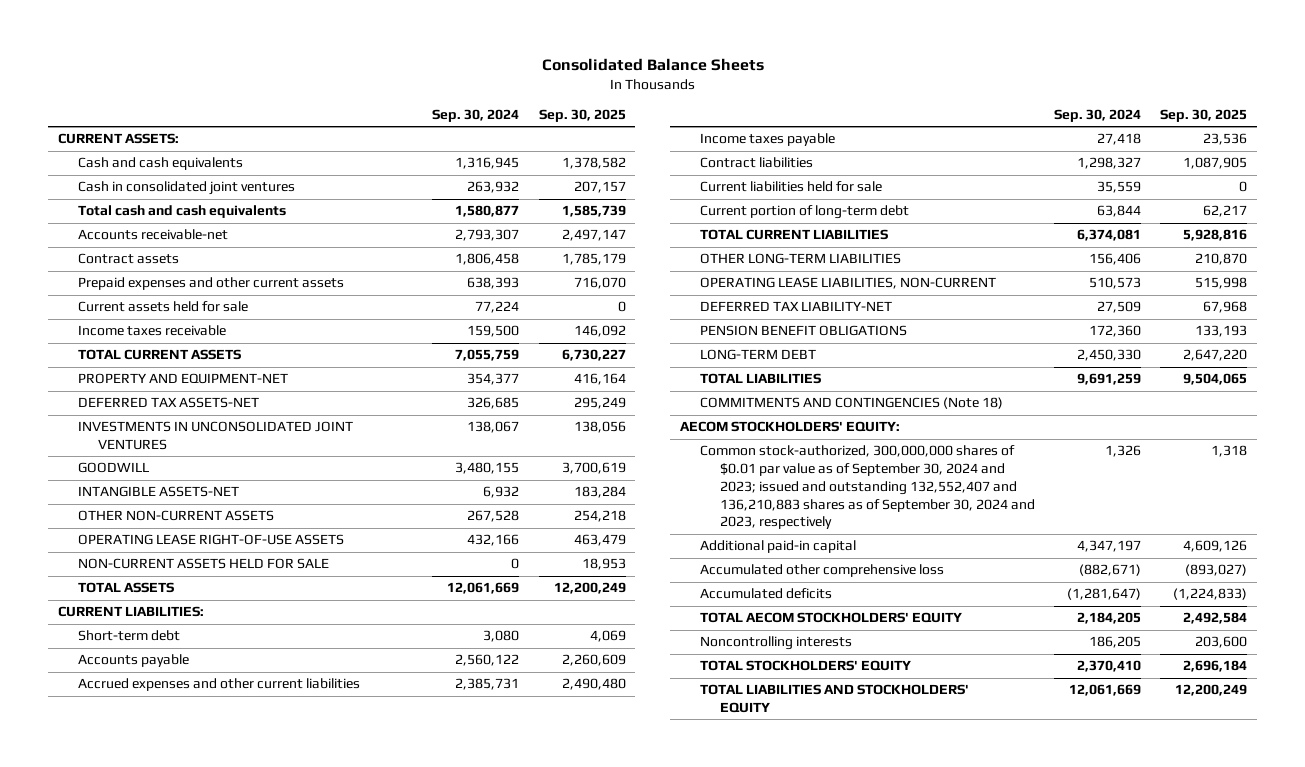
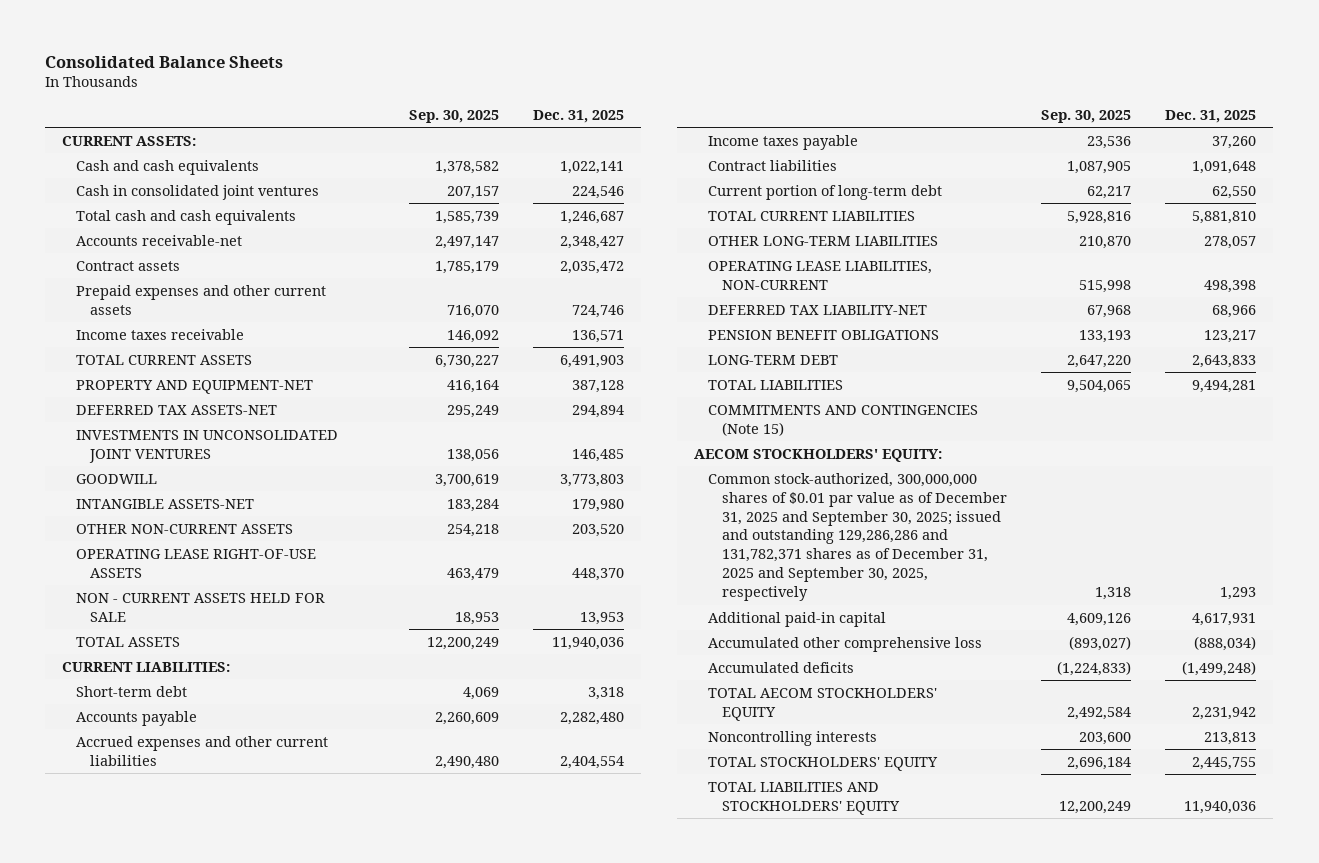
[432,108,520,122] Sep. 30, 2024 -> none
none -> [533,109,625,123] Dec. 31, 2025
[78,301,249,313] Current assets held for sale -> none
[78,558,330,570] NON-CURRENT ASSETS HELD FOR SALE -> [76,592,326,622] NON - CURRENT ASSETS HELD FOR SALE
[699,181,882,193] Current liabilities held for sale -> none
[699,397,1003,410] COMMITMENTS AND CONTINGENCIES (Note 18) -> [708,404,979,436] COMMITMENTS AND CONTINGENCIES (Note 15)
[699,445,1035,530] Common stock-authorized, 300,000,000 shares of $0.01 par value as of September 30, 2024 and 2023; issued and outstanding 132,552,407 and 136,210,883 shares as of September 30, 2024 and 2023, respectively -> [708,472,1008,602] Common stock-authorized, 300,000,000 shares of $0.01 par value as of December 31, 2025 and September 30, 2025; issued and outstanding 129,286,286 and 131,782,371 shares as of December 31, 2025 and September 30, 2025, respectively

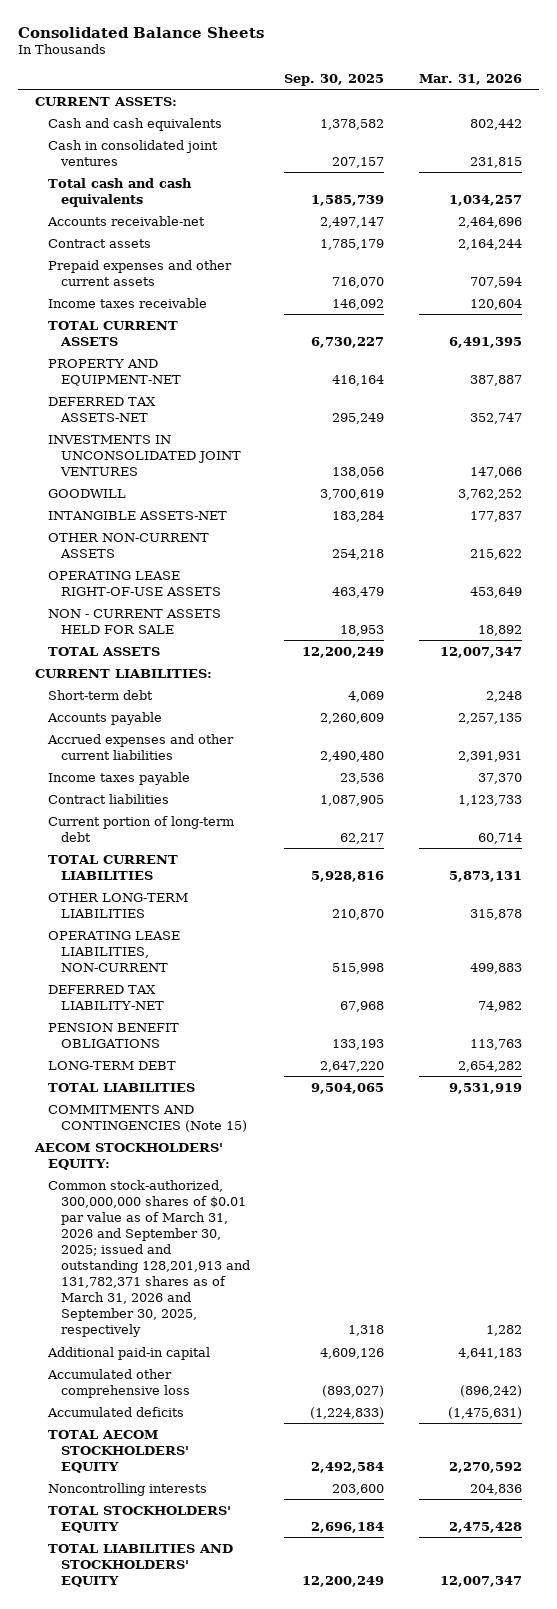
[533,109,625,123] Dec. 31, 2025 -> none
none -> [418,73,522,85] Mar. 31, 2026
[708,472,1008,602] Common stock-authorized, 300,000,000 shares of $0.01 par value as of December 31, 2025 and September 30, 2025; issued and outstanding 129,286,286 and 131,782,371 shares as of December 31, 2025 and September 30, 2025, respectively -> [48,1179,251,1338] Common stock-authorized, 300,000,000 shares of $0.01 par value as of March 31, 2026 and September 30, 2025; issued and outstanding 128,201,913 and 131,782,371 shares as of March 31, 2026 and September 30, 2025, respectively

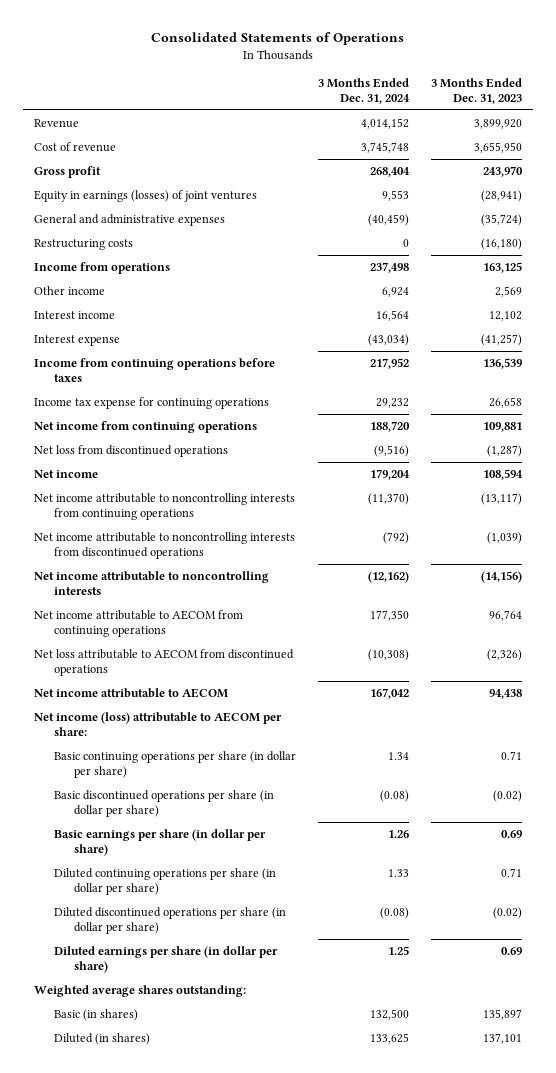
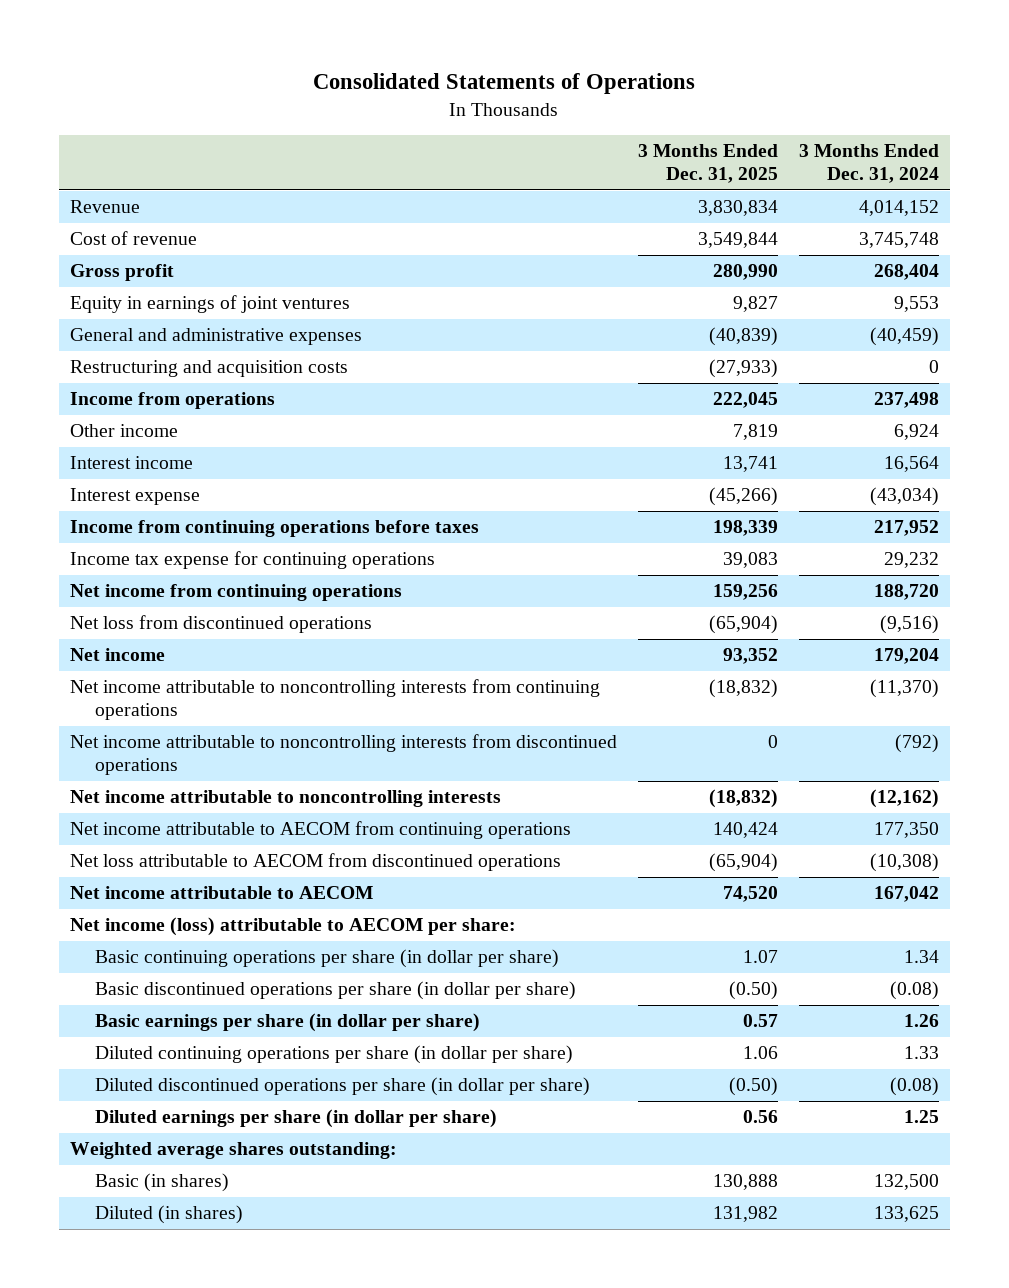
[431,78,523,104] 3 Months Ended Dec. 31, 2023 -> none
none -> [637,144,778,184] 3 Months Ended Dec. 31, 2025
[34,189,258,202] Equity in earnings (losses) of joint ventures -> [69,295,350,314] Equity in earnings of joint ventures
[34,238,134,250] Restructuring costs -> [69,360,348,378] Restructuring and acquisition costs

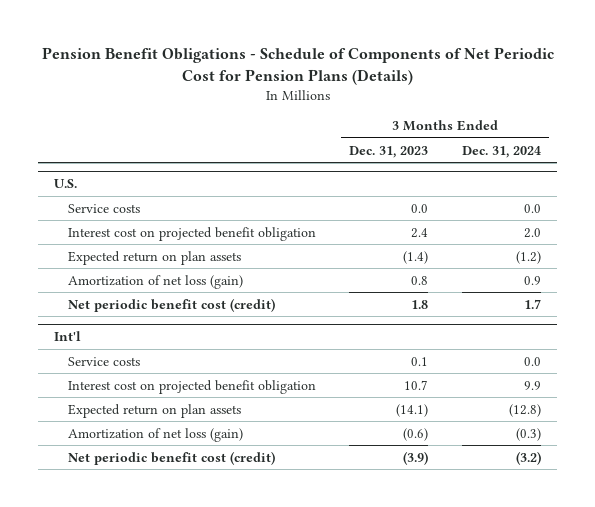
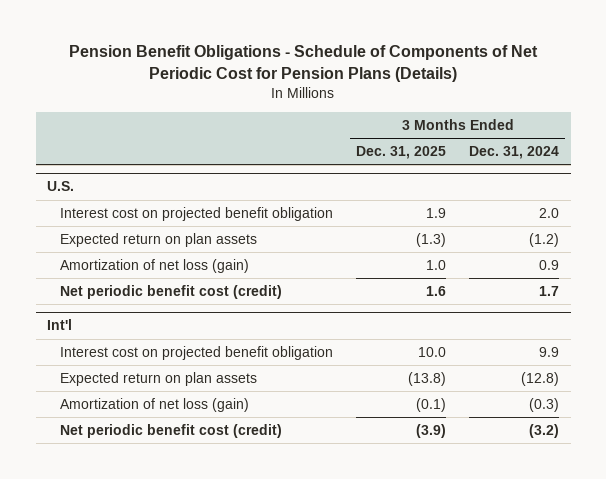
[349,145,429,158] Dec. 31, 2023 -> none
none -> [356,146,447,160] Dec. 31, 2025
[68,203,141,213] Service costs -> none
[68,356,141,366] Service costs -> none

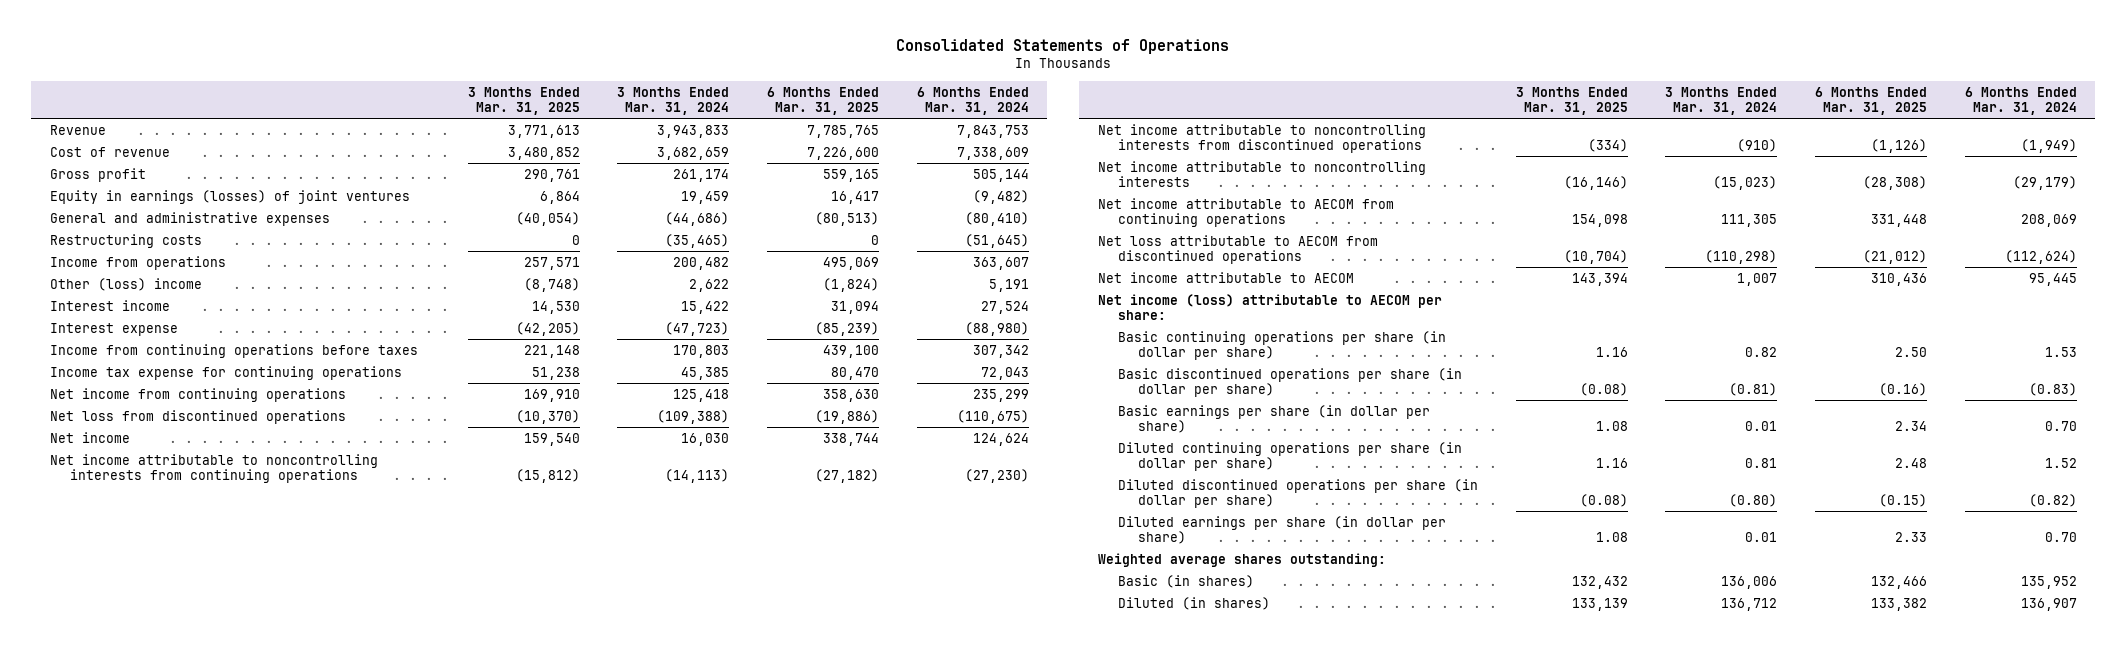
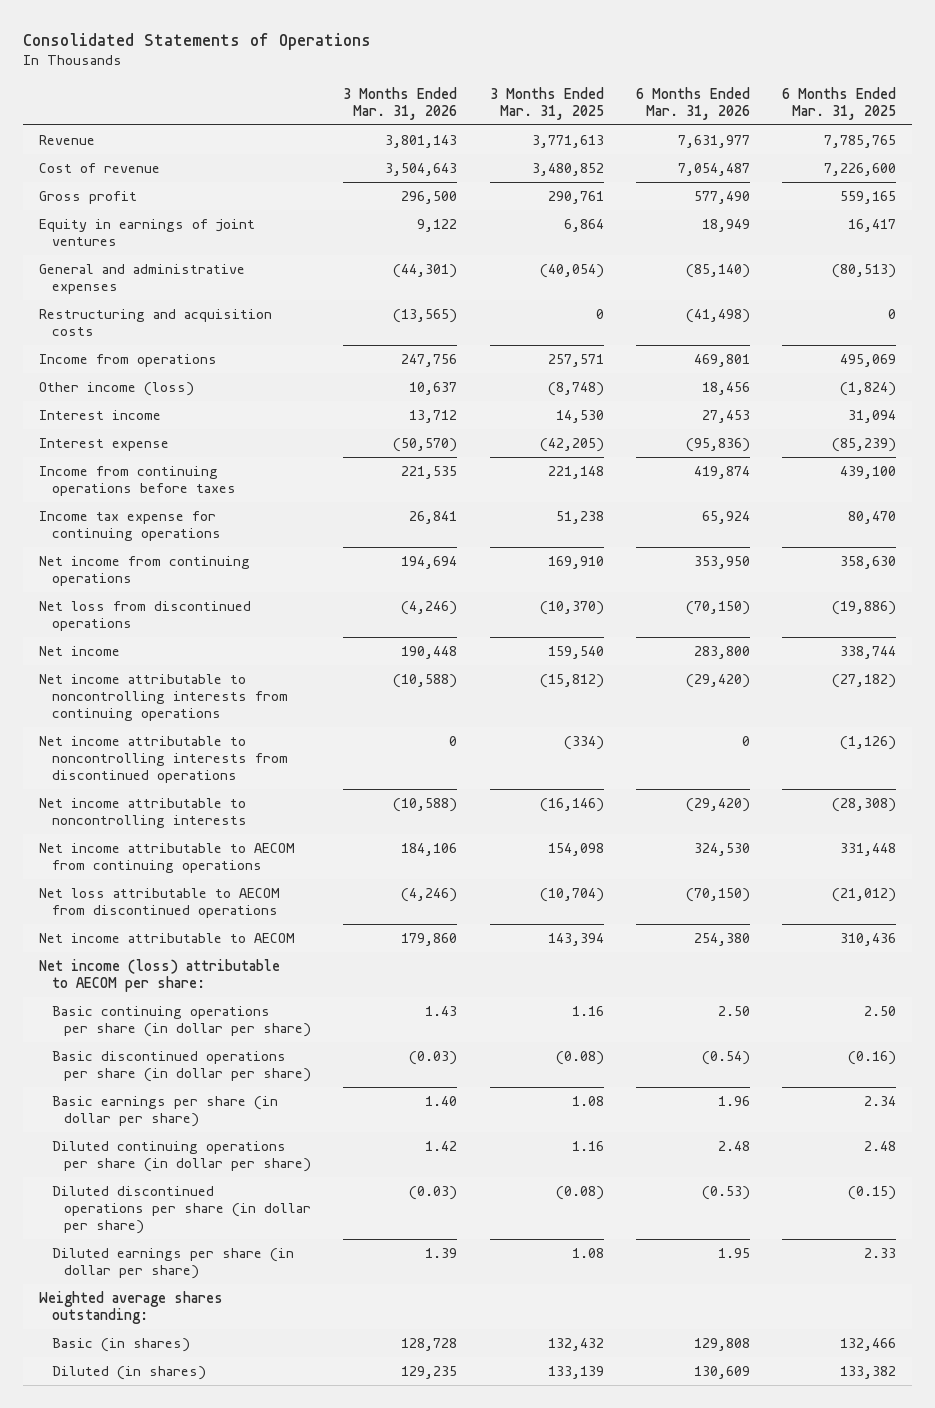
[617,86,730,115] 3 Months Ended Mar. 31, 2024 -> none
[916,86,1029,115] 6 Months Ended Mar. 31, 2024 -> none
none -> [343,87,458,120] 3 Months Ended Mar. 31, 2026
none -> [635,87,750,120] 6 Months Ended Mar. 31, 2026
[50,189,411,204] Equity in earnings (losses) of joint ventures -> [39,218,256,246] Equity in earnings of joint ventures
[50,233,203,248] Restructuring costs -> [39,308,273,336] Restructuring and acquisition costs
[50,277,203,291] Other (loss) income -> [39,381,195,396] Other income (loss)

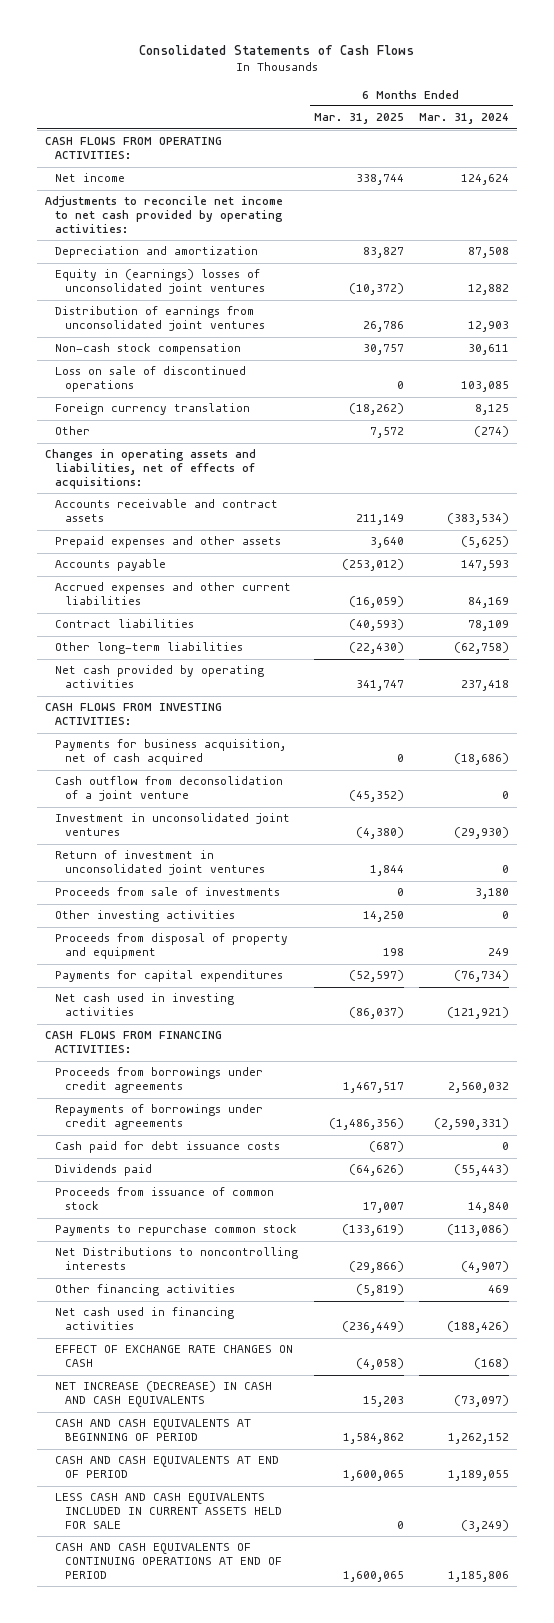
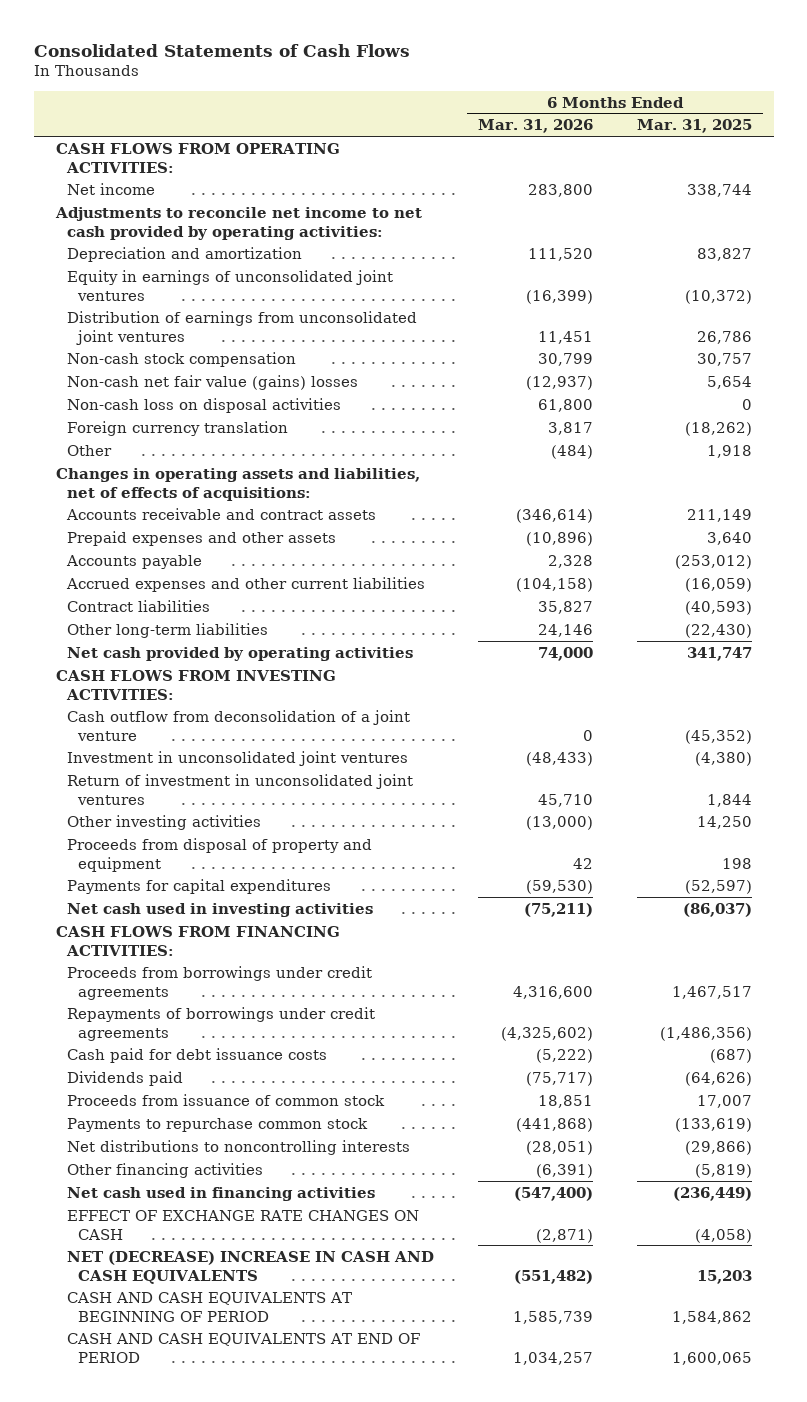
[419,113,510,125] Mar. 31, 2024 -> none
none -> [477,119,593,134] Mar. 31, 2026
[54,269,266,295] Equity in (earnings) losses of unconsolidated joint ventures -> [66,269,393,301] Equity in earnings of unconsolidated joint ventures
[54,366,246,393] Loss on sale of discontinued operations -> none
none -> [66,374,358,390] Non-cash net fair value (gains) losses
none -> [66,397,341,413] Non-cash loss on disposal activities
[369,427,404,439] 7,572 -> [706,444,752,458] 1,918
[54,739,286,766] Payments for business acquisition, net of cash acquired -> none
[54,887,280,897] Proceeds from sale of investments -> none
[54,1247,298,1271] Net Distributions to noncontrolling interests -> [66,1139,410,1155] Net distributions to noncontrolling interests
[54,1381,272,1408] NET INCREASE (DECREASE) IN CASH AND CASH EQUIVALENTS -> [66,1250,434,1284] NET (DECREASE) INCREASE IN CASH AND CASH EQUIVALENTS
[54,1493,283,1530] LESS CASH AND CASH EQUIVALENTS INCLUDED IN CURRENT ASSETS HELD FOR SALE -> none
[54,1543,283,1580] CASH AND CASH EQUIVALENTS OF CONTINUING OPERATIONS AT END OF PERIOD -> none

